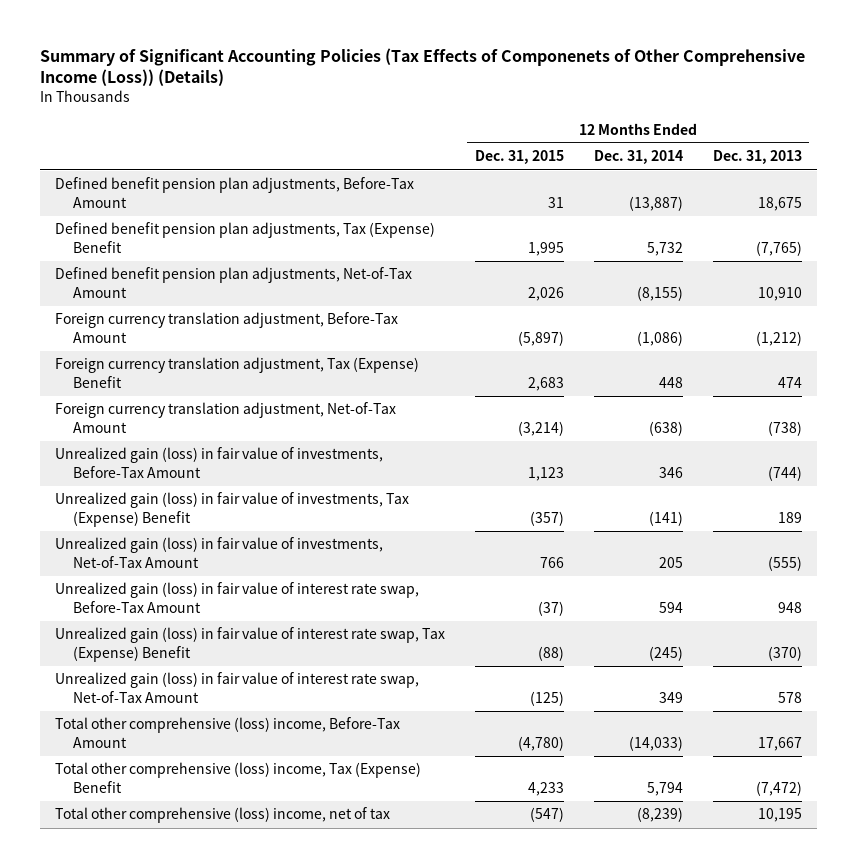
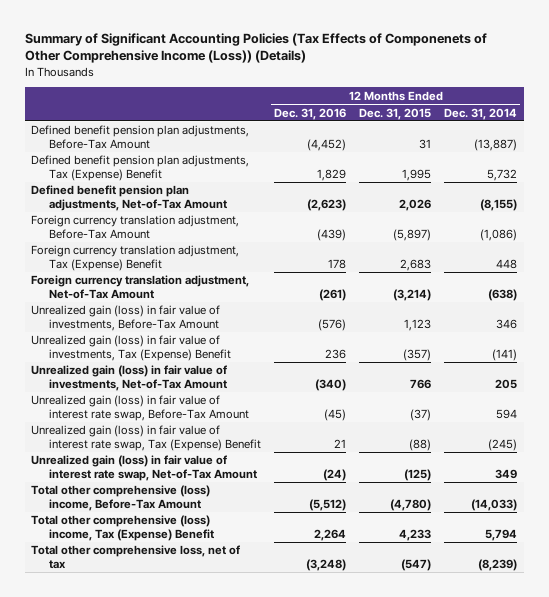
[712,150,802,165] Dec. 31, 2013 -> none
none -> [274,107,347,120] Dec. 31, 2016
[54,807,390,824] Total other comprehensive (loss) income, net of tax -> [31,545,241,569] Total other comprehensive loss, net of tax

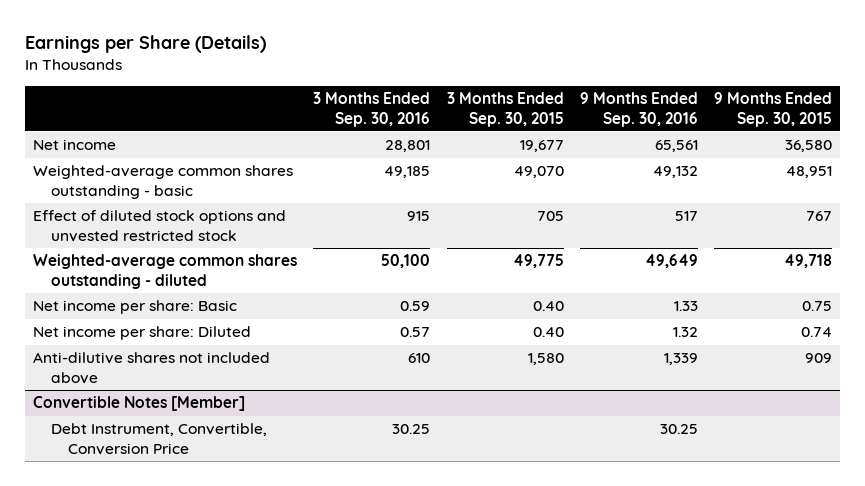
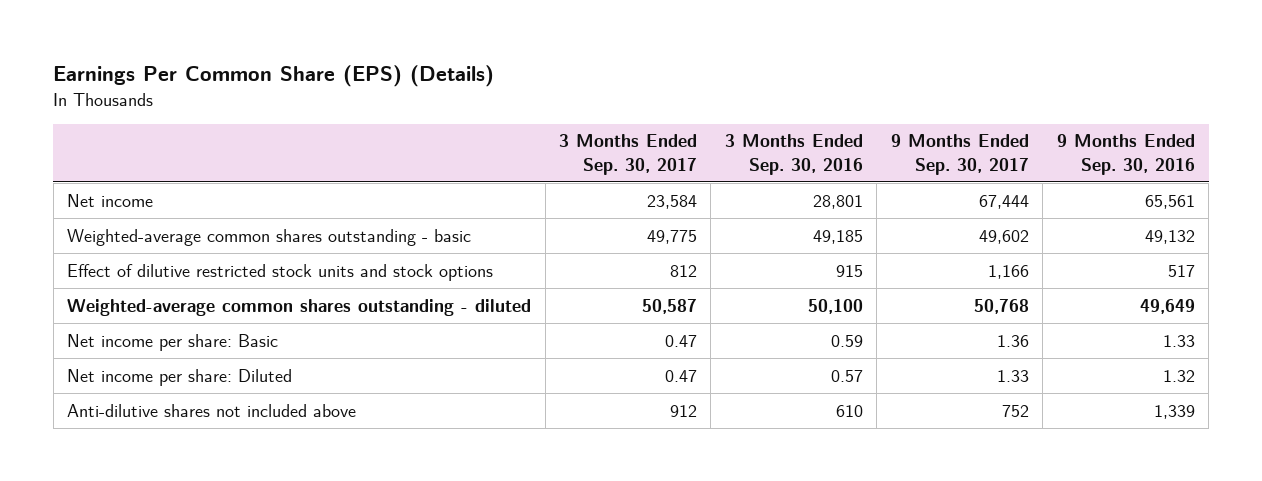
[24,35,266,54] Earnings per Share (Details) -> [53,65,495,88] Earnings Per Common Share (EPS) (Details)
[446,92,564,127] 3 Months Ended Sep. 30, 2015 -> none
[714,92,833,127] 9 Months Ended Sep. 30, 2015 -> none
none -> [558,134,697,175] 3 Months Ended Sep. 30, 2017
none -> [890,134,1029,175] 9 Months Ended Sep. 30, 2017
[33,210,287,242] Effect of diluted stock options and unvested restricted stock -> [67,263,494,281] Effect of dilutive restricted stock units and stock options
[33,396,246,412] Convertible Notes [Member] -> none
[50,423,267,455] Debt Instrument, Convertible, Conversion Price -> none

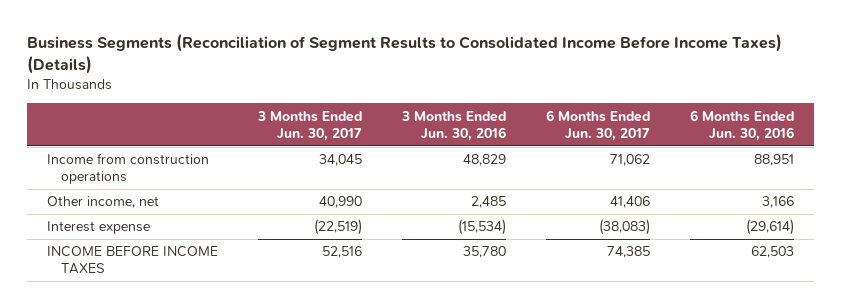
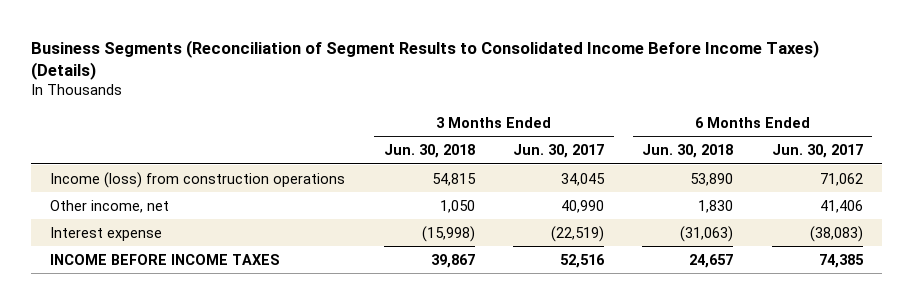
[400,110,506,141] 3 Months Ended Jun. 30, 2016 -> none
[689,109,794,141] 6 Months Ended Jun. 30, 2016 -> none
none -> [383,144,475,159] Jun. 30, 2018
none -> [642,144,734,159] Jun. 30, 2018
[46,153,209,185] Income from construction operations -> [50,171,346,188] Income (loss) from construction operations

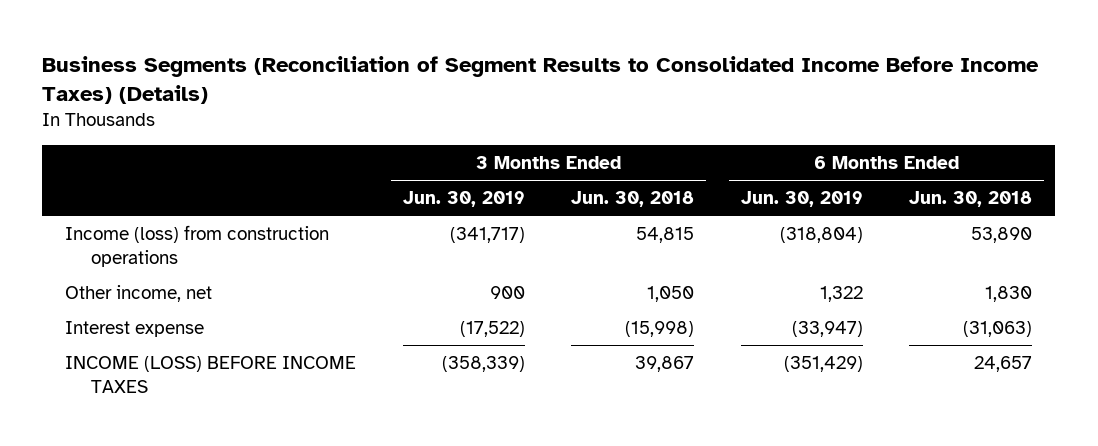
[513,144,605,159] Jun. 30, 2017 -> none
[771,144,863,159] Jun. 30, 2017 -> none
none -> [402,191,525,208] Jun. 30, 2019
none -> [740,191,863,208] Jun. 30, 2019
[50,253,281,265] INCOME BEFORE INCOME TAXES -> [65,355,357,394] INCOME (LOSS) BEFORE INCOME TAXES

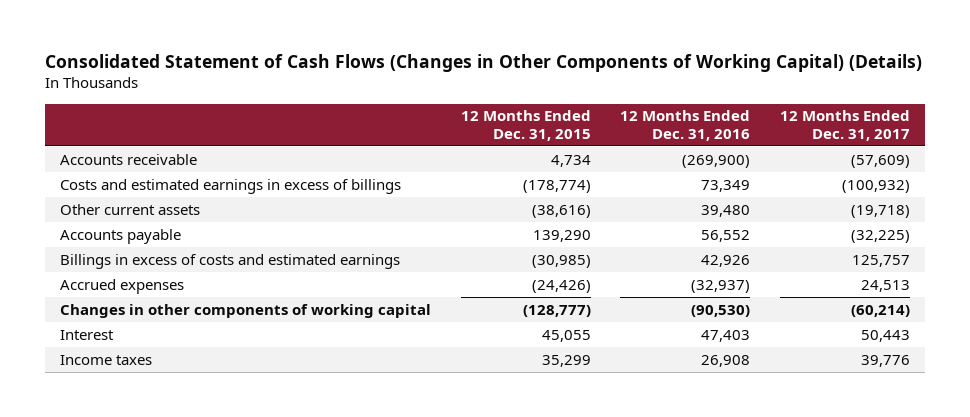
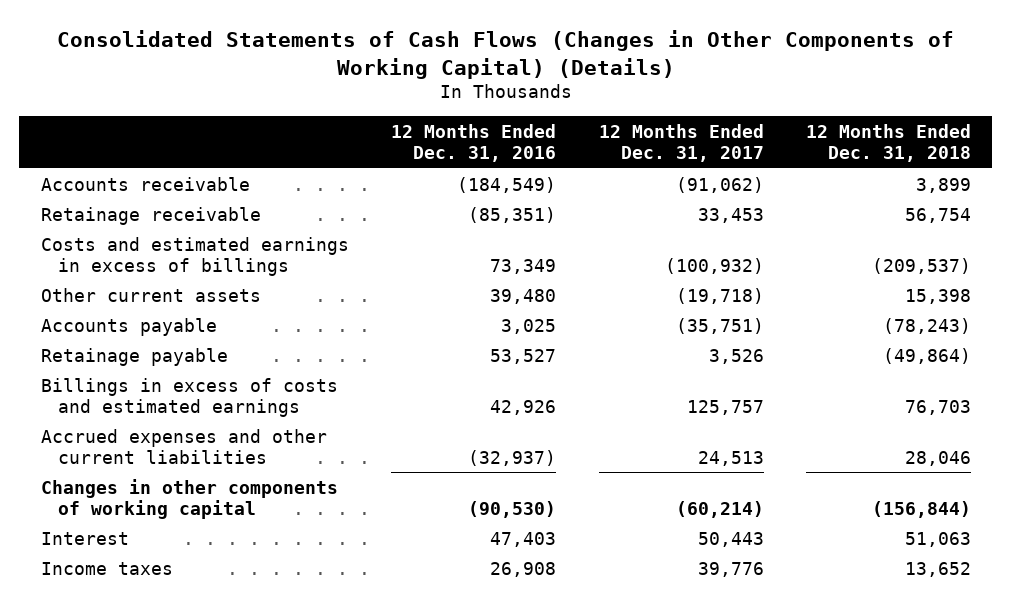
[44,54,922,73] Consolidated Statement of Cash Flows (Changes in Other Components of Working Capital) (Details) -> [56,29,954,79] Consolidated Statements of Cash Flows (Changes in Other Components of Working Capital) (Details)
[460,110,591,141] 12 Months Ended Dec. 31, 2015 -> none
none -> [806,123,972,162] 12 Months Ended Dec. 31, 2018
[682,154,751,168] (269,900) -> [457,176,557,193] (184,549)
[851,154,911,168] (57,609) -> [675,176,764,193] (91,062)
none -> [40,206,261,225] Retainage receivable
[701,229,751,242] 56,552 -> [501,318,557,334] 3,025
[851,229,911,243] (32,225) -> [675,317,764,334] (35,751)
none -> [40,347,228,366] Retainage payable
[59,278,184,294] Accrued expenses -> [40,428,327,464] Accrued expenses and other current liabilities

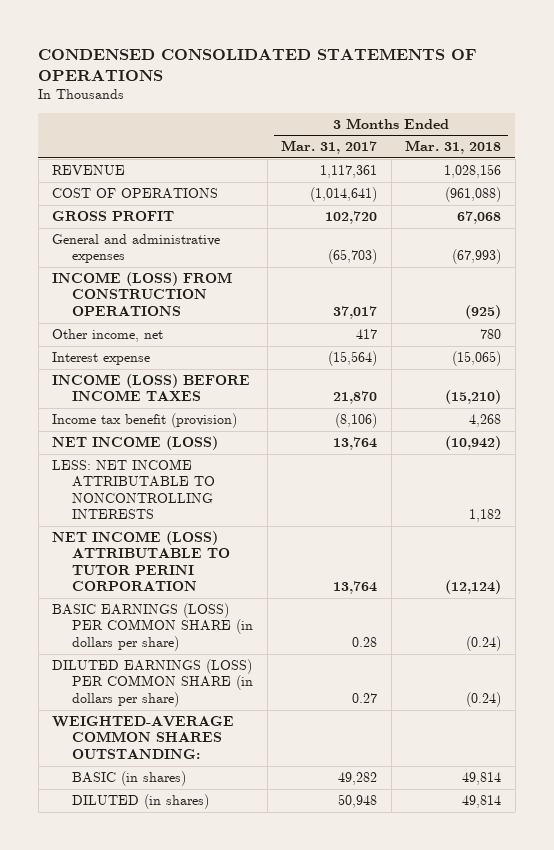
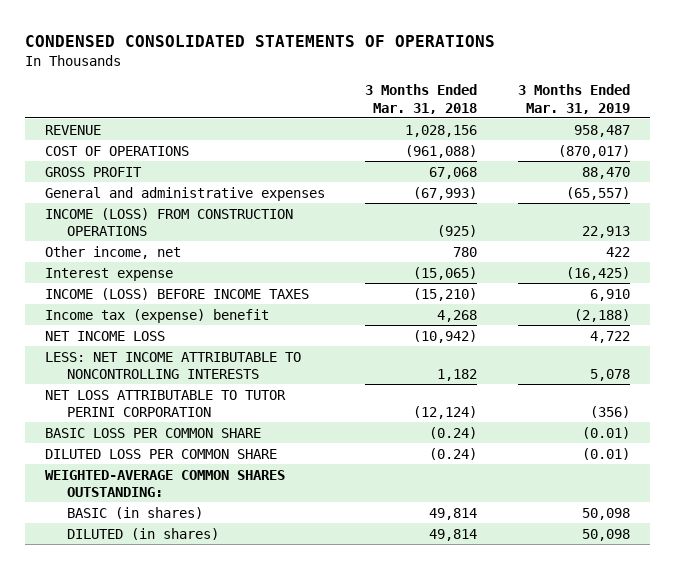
[281,140,378,155] Mar. 31, 2017 -> none
none -> [517,84,630,114] 3 Months Ended Mar. 31, 2019
[52,412,238,428] Income tax benefit (provision) -> [44,308,269,323] Income tax (expense) benefit
[52,435,219,450] NET INCOME (LOSS) -> [44,330,165,341] NET INCOME LOSS
[52,530,231,592] NET INCOME (LOSS) ATTRIBUTABLE TO TUTOR PERINI CORPORATION -> [44,389,286,417] NET LOSS ATTRIBUTABLE TO TUTOR PERINI CORPORATION
[52,602,254,651] BASIC EARNINGS (LOSS) PER COMMON SHARE (in dollars per share) -> [44,427,261,438] BASIC LOSS PER COMMON SHARE
[52,658,254,707] DILUTED EARNINGS (LOSS) PER COMMON SHARE (in dollars per share) -> [44,448,277,459] DILUTED LOSS PER COMMON SHARE

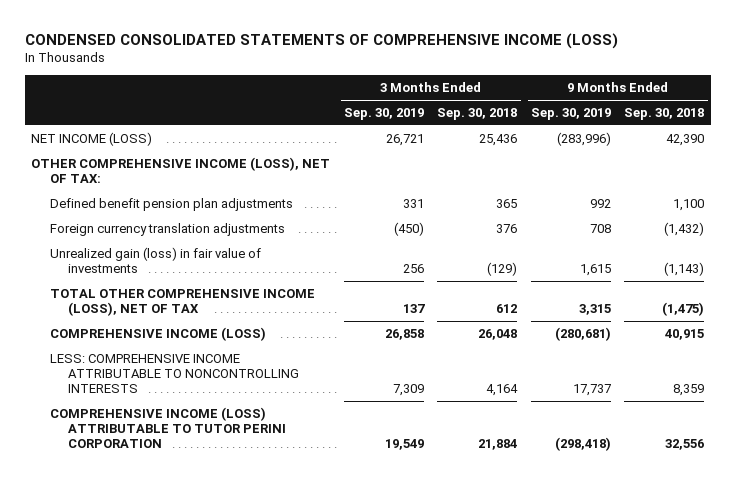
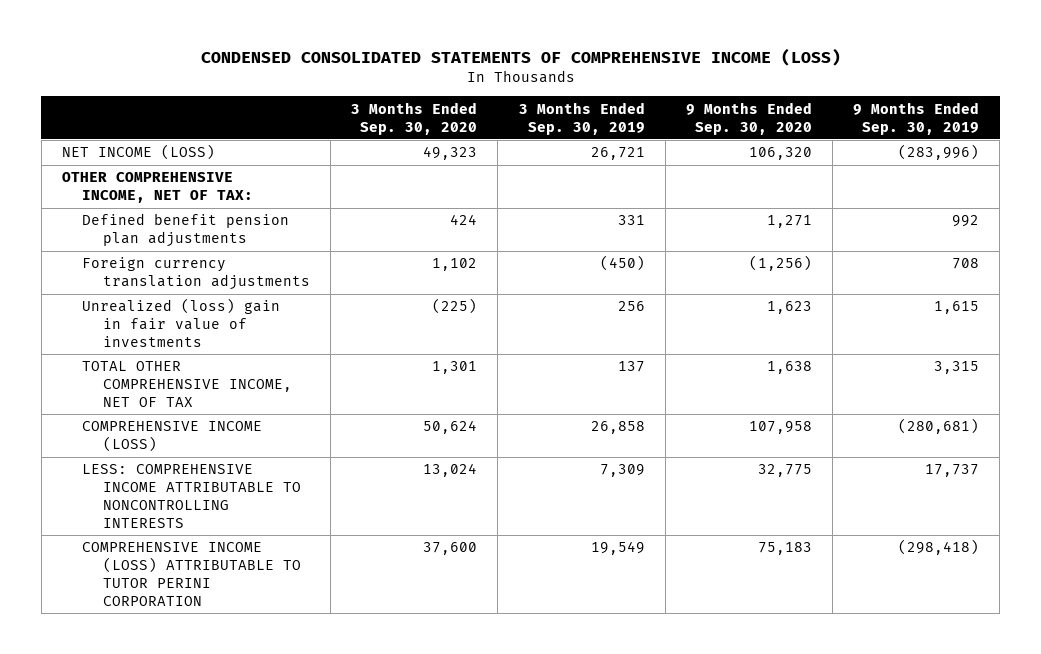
[437,108,518,121] Sep. 30, 2018 -> none
[624,108,705,121] Sep. 30, 2018 -> none
none -> [351,101,478,135] 3 Months Ended Sep. 30, 2020
none -> [685,101,812,135] 9 Months Ended Sep. 30, 2020
[31,156,331,184] OTHER COMPREHENSIVE INCOME (LOSS), NET OF TAX: -> [62,172,254,204] OTHER COMPREHENSIVE INCOME, NET OF TAX:
[49,246,261,274] Unrealized gain (loss) in fair value of investments -> [82,298,281,347] Unrealized (loss) gain in fair value of investments
[49,288,315,317] TOTAL OTHER COMPREHENSIVE INCOME (LOSS), NET OF TAX -> [82,361,292,407] TOTAL OTHER COMPREHENSIVE INCOME, NET OF TAX

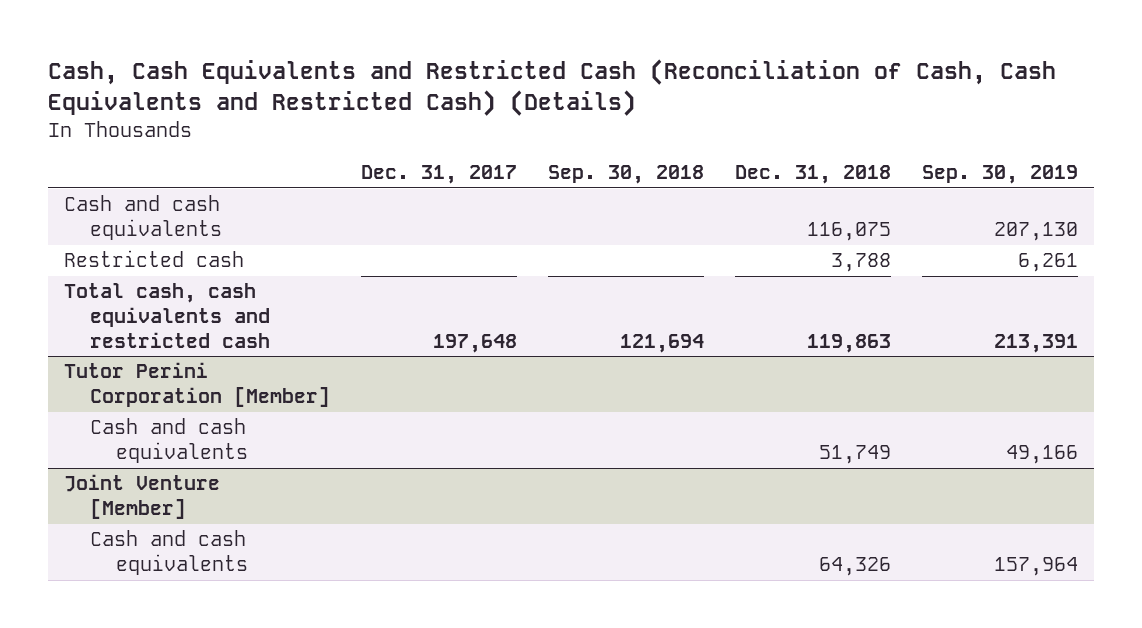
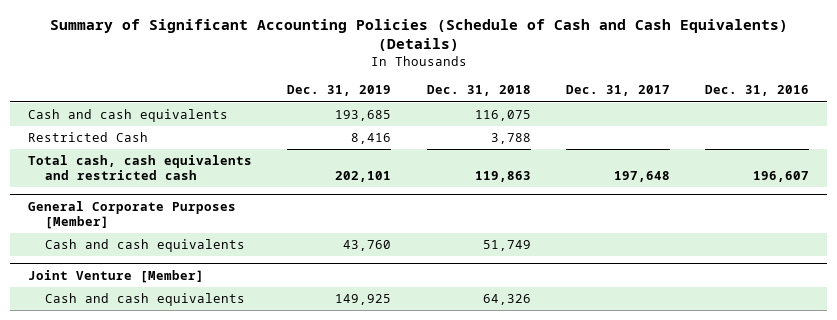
[48,59,1057,117] Cash, Cash Equivalents and Restricted Cash (Reconciliation of Cash, Cash Equivalents and Restricted Cash) (Details) -> [49,18,788,51] Summary of Significant Accounting Policies (Schedule of Cash and Cash Equivalents) (Details)
[548,164,705,184] Sep. 30, 2018 -> none
[922,164,1079,184] Sep. 30, 2019 -> none
none -> [287,85,392,97] Dec. 31, 2019
none -> [705,85,810,97] Dec. 31, 2016
[63,250,244,268] Restricted cash -> [27,132,148,143] Restricted Cash
[63,362,331,408] Tutor Perini Corporation [Member] -> none
none -> [27,200,236,229] General Corporate Purposes [Member]

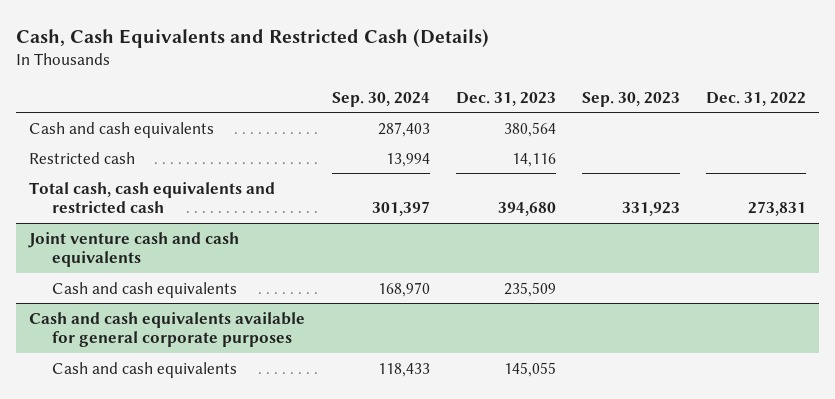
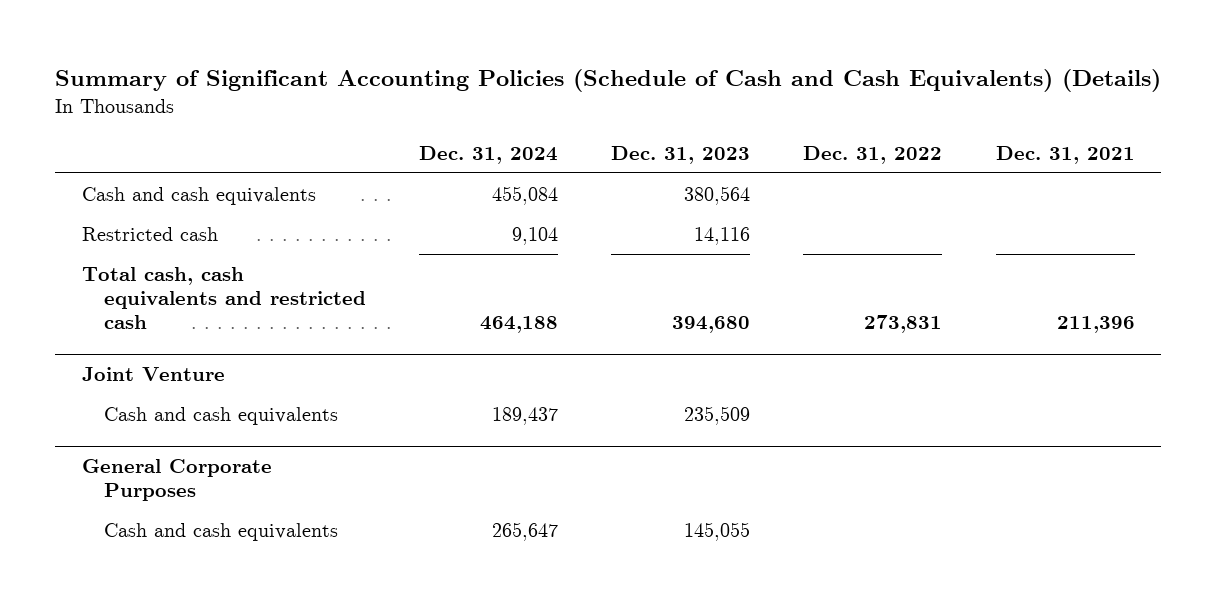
[16,28,490,48] Cash, Cash Equivalents and Restricted Cash (Details) -> [55,69,1162,93] Summary of Significant Accounting Policies (Schedule of Cash and Cash Equivalents) (Details)
[331,91,430,107] Sep. 30, 2024 -> none
[581,91,680,107] Sep. 30, 2023 -> none
none -> [419,145,559,164] Dec. 31, 2024
none -> [995,145,1135,164] Dec. 31, 2021
[28,231,240,268] Joint venture cash and cash equivalents -> [81,366,225,381] Joint Venture
[29,311,306,348] Cash and cash equivalents available for general corporate purposes -> [81,458,272,501] General Corporate Purposes

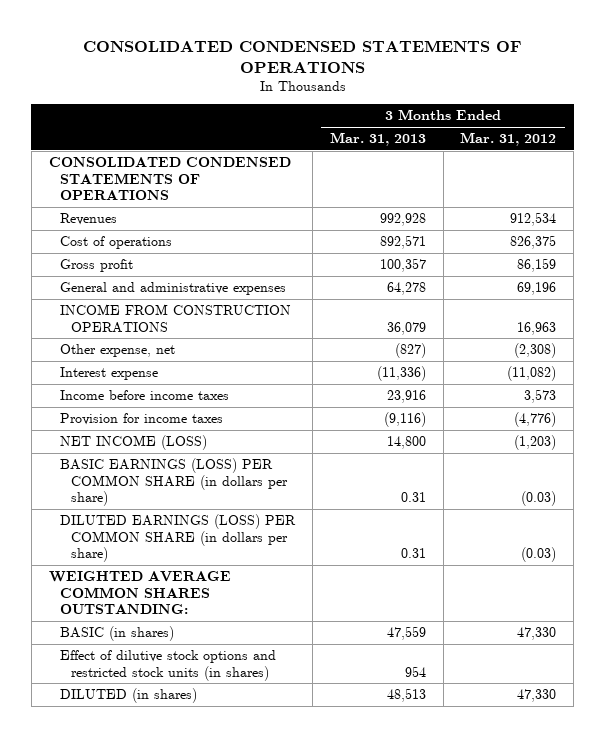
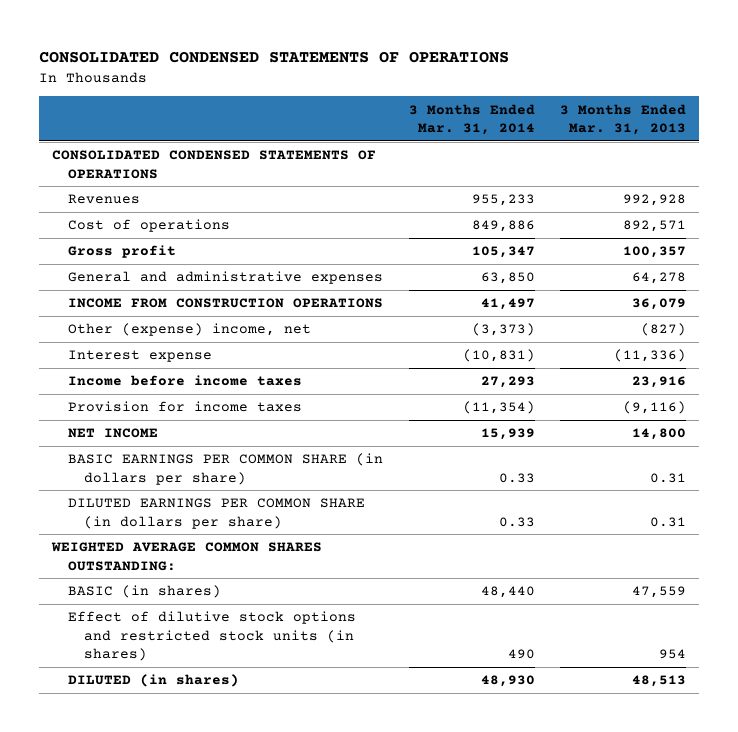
[460,132,557,147] Mar. 31, 2012 -> none
none -> [408,103,535,135] 3 Months Ended Mar. 31, 2014
[59,344,175,358] Other expense, net -> [67,323,311,337] Other (expense) income, net
[59,435,207,451] NET INCOME (LOSS) -> [67,428,158,439] NET INCOME
[59,458,288,507] BASIC EARNINGS (LOSS) PER COMMON SHARE (in dollars per share) -> [67,453,383,485] BASIC EARNINGS PER COMMON SHARE (in dollars per share)
[59,514,296,563] DILUTED EARNINGS (LOSS) PER COMMON SHARE (in dollars per share) -> [67,498,365,529] DILUTED EARNINGS PER COMMON SHARE (in dollars per share)

